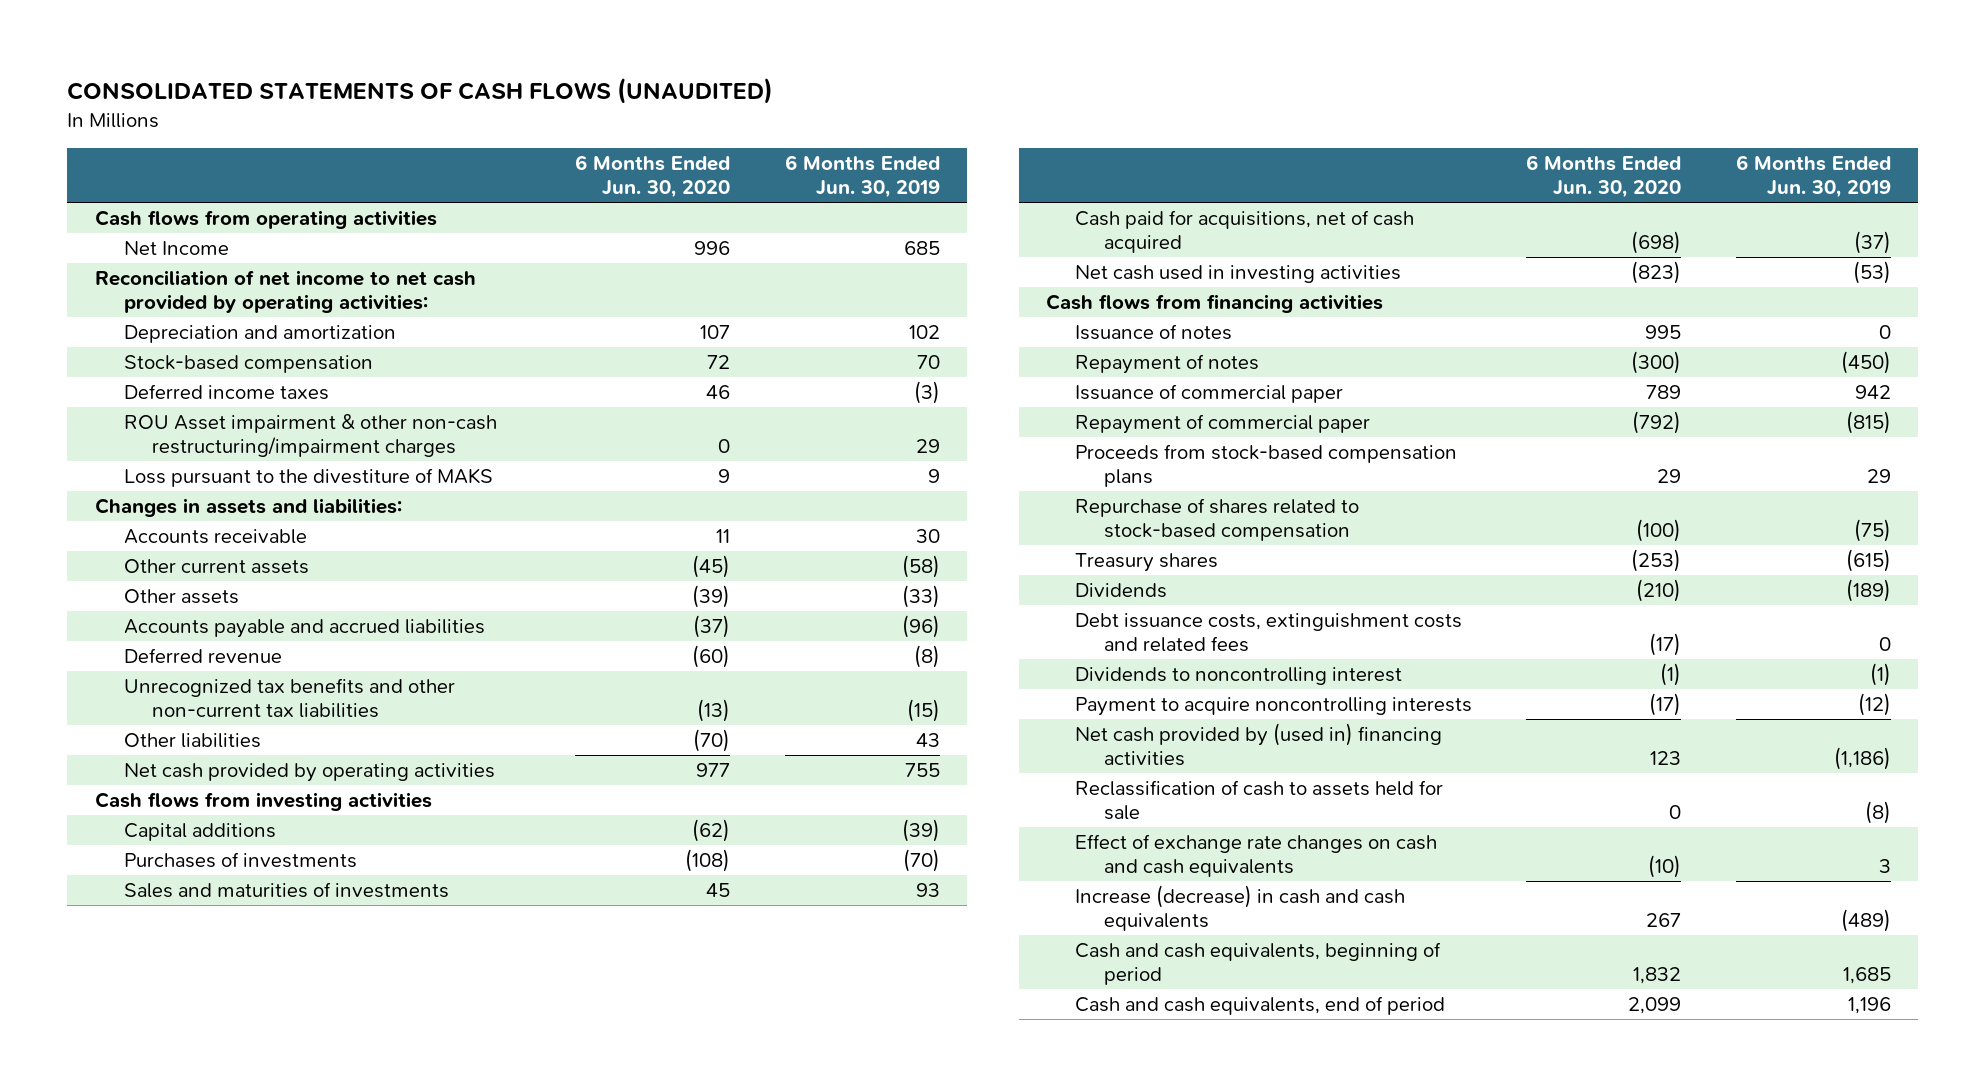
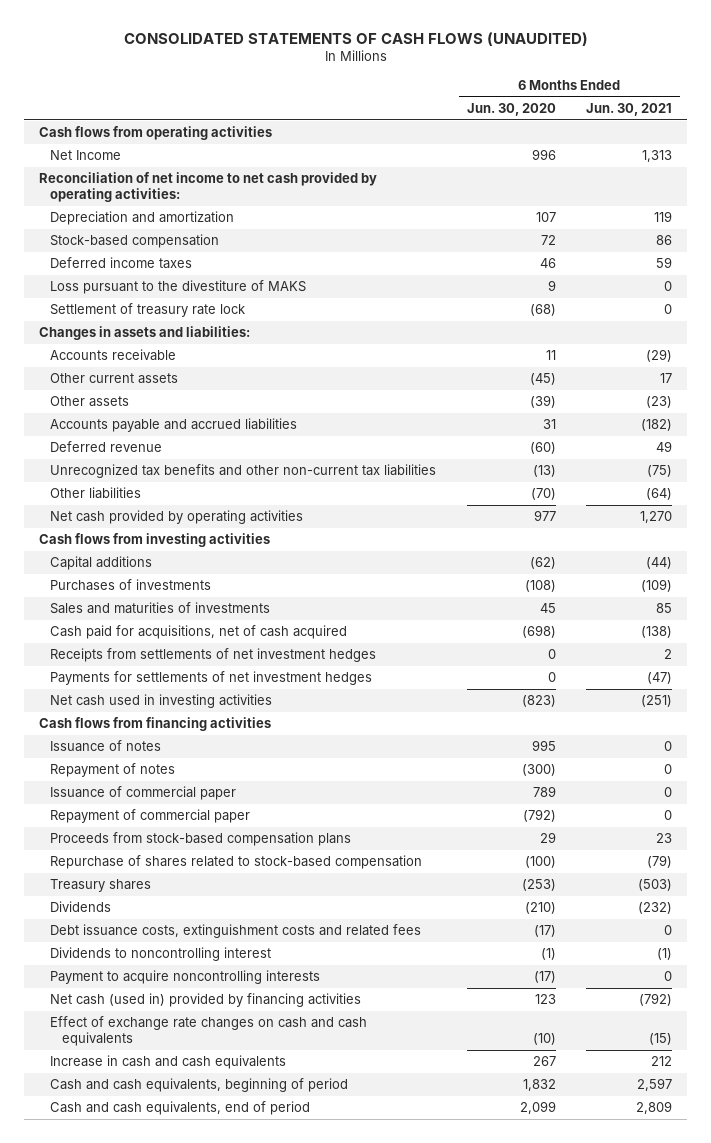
[784,155,940,199] 6 Months Ended Jun. 30, 2019 -> none
none -> [586,103,673,117] Jun. 30, 2021
[123,414,497,458] ROU Asset impairment & other non-cash restructuring/impairment charges -> none
none -> [50,303,246,318] Settlement of treasury rate lock
[693,615,731,639] (37) -> [542,419,556,430] 31
none -> [50,648,377,663] Receipts from settlements of net investment hedges
none -> [50,671,373,686] Payments for settlements of net investment hedges
[1074,780,1443,821] Reclassification of cash to assets held for sale -> none
[1074,723,1442,767] Net cash provided by (used in) financing activities -> [50,993,362,1008] Net cash (used in) provided by financing activities
[1074,885,1405,932] Increase (decrease) in cash and cash equivalents -> [50,1055,287,1070] Increase in cash and cash equivalents

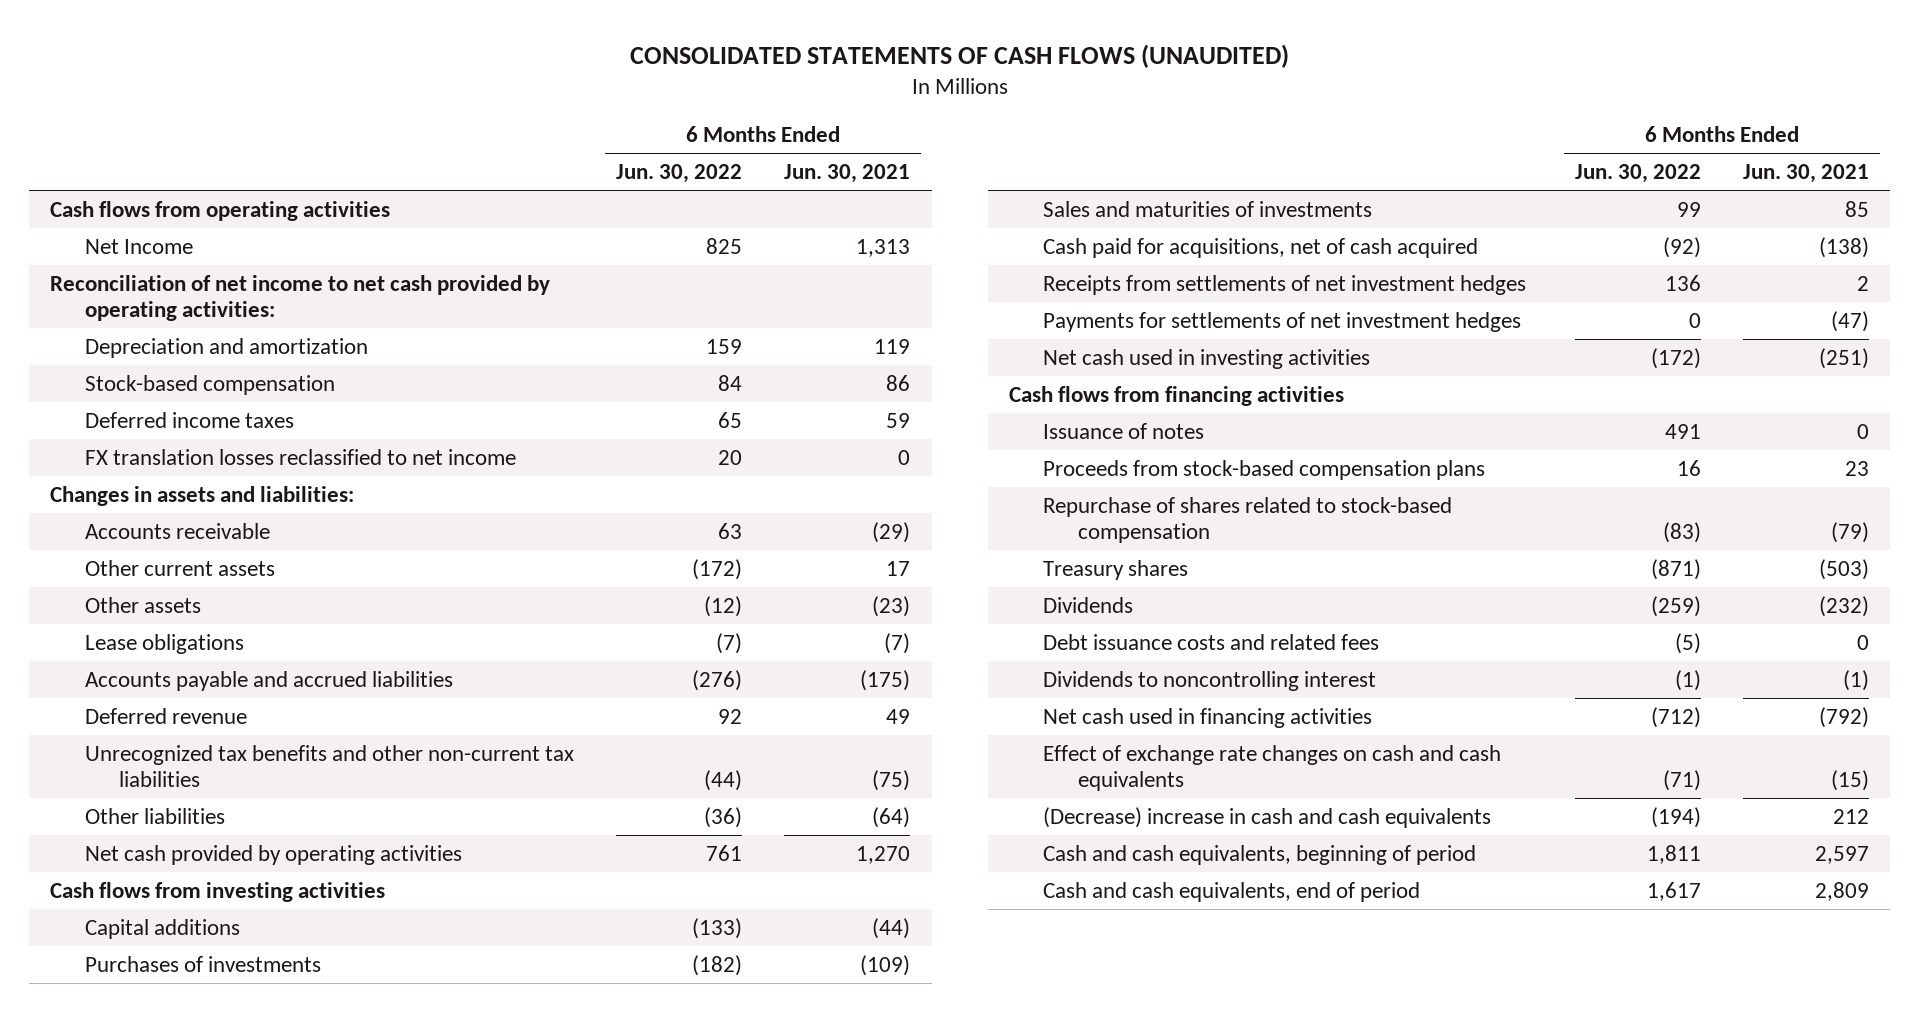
[466,103,556,117] Jun. 30, 2020 -> none
none -> [615,164,742,184] Jun. 30, 2022
[50,303,246,318] Settlement of treasury rate lock -> none
[50,280,307,295] Loss pursuant to the divestiture of MAKS -> [84,448,516,465] FX translation losses reclassified to net income
none -> [84,633,244,654] Lease obligations
[641,419,673,432] (182) -> [860,669,911,691] (175)
[50,763,176,778] Repayment of notes -> none
[50,786,237,801] Issuance of commercial paper -> none
[50,809,251,824] Repayment of commercial paper -> none
[50,924,422,939] Debt issuance costs, extinguishment costs and related fees -> [1043,633,1380,650] Debt issuance costs and related fees
[50,970,321,985] Payment to acquire noncontrolling interests -> none
[50,993,362,1008] Net cash (used in) provided by financing activities -> [1043,707,1373,728] Net cash used in financing activities
[50,1055,287,1070] Increase in cash and cash equivalents -> [1043,806,1492,828] (Decrease) increase in cash and cash equivalents

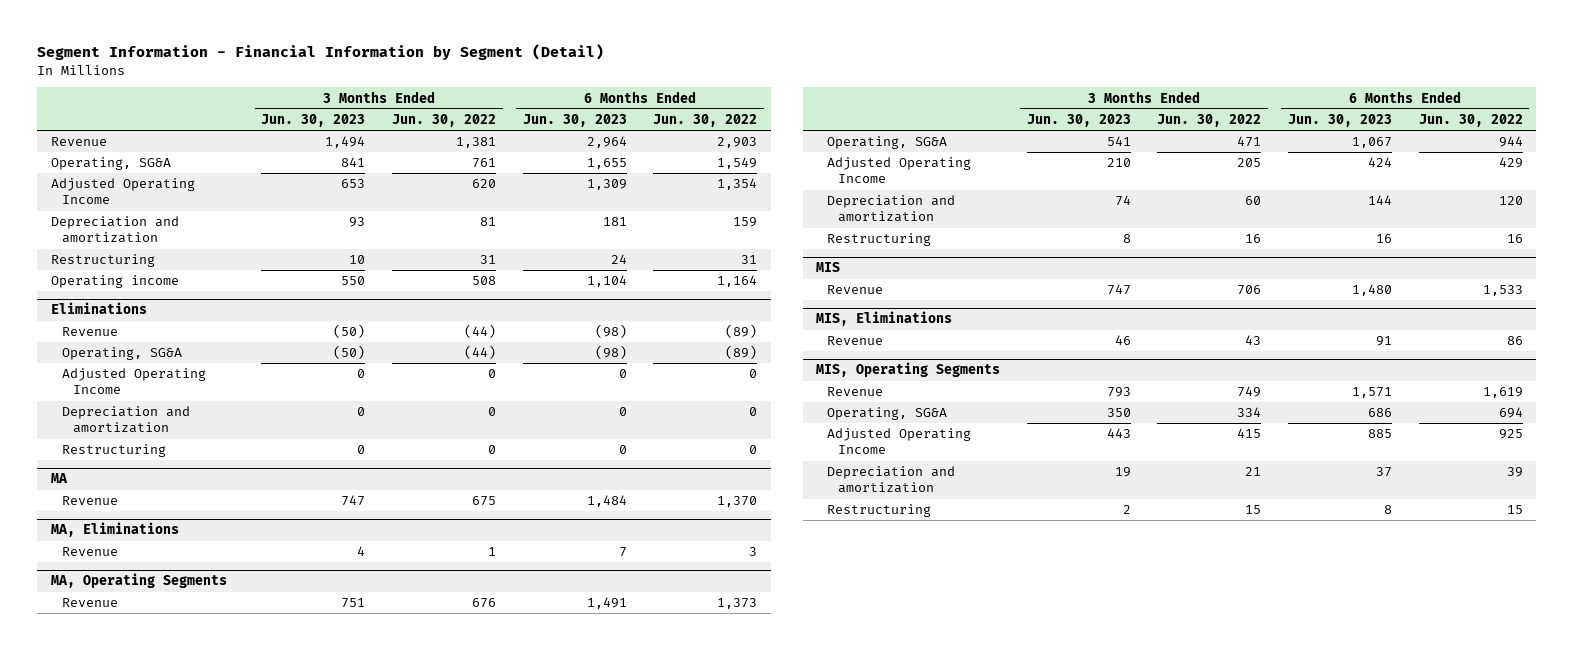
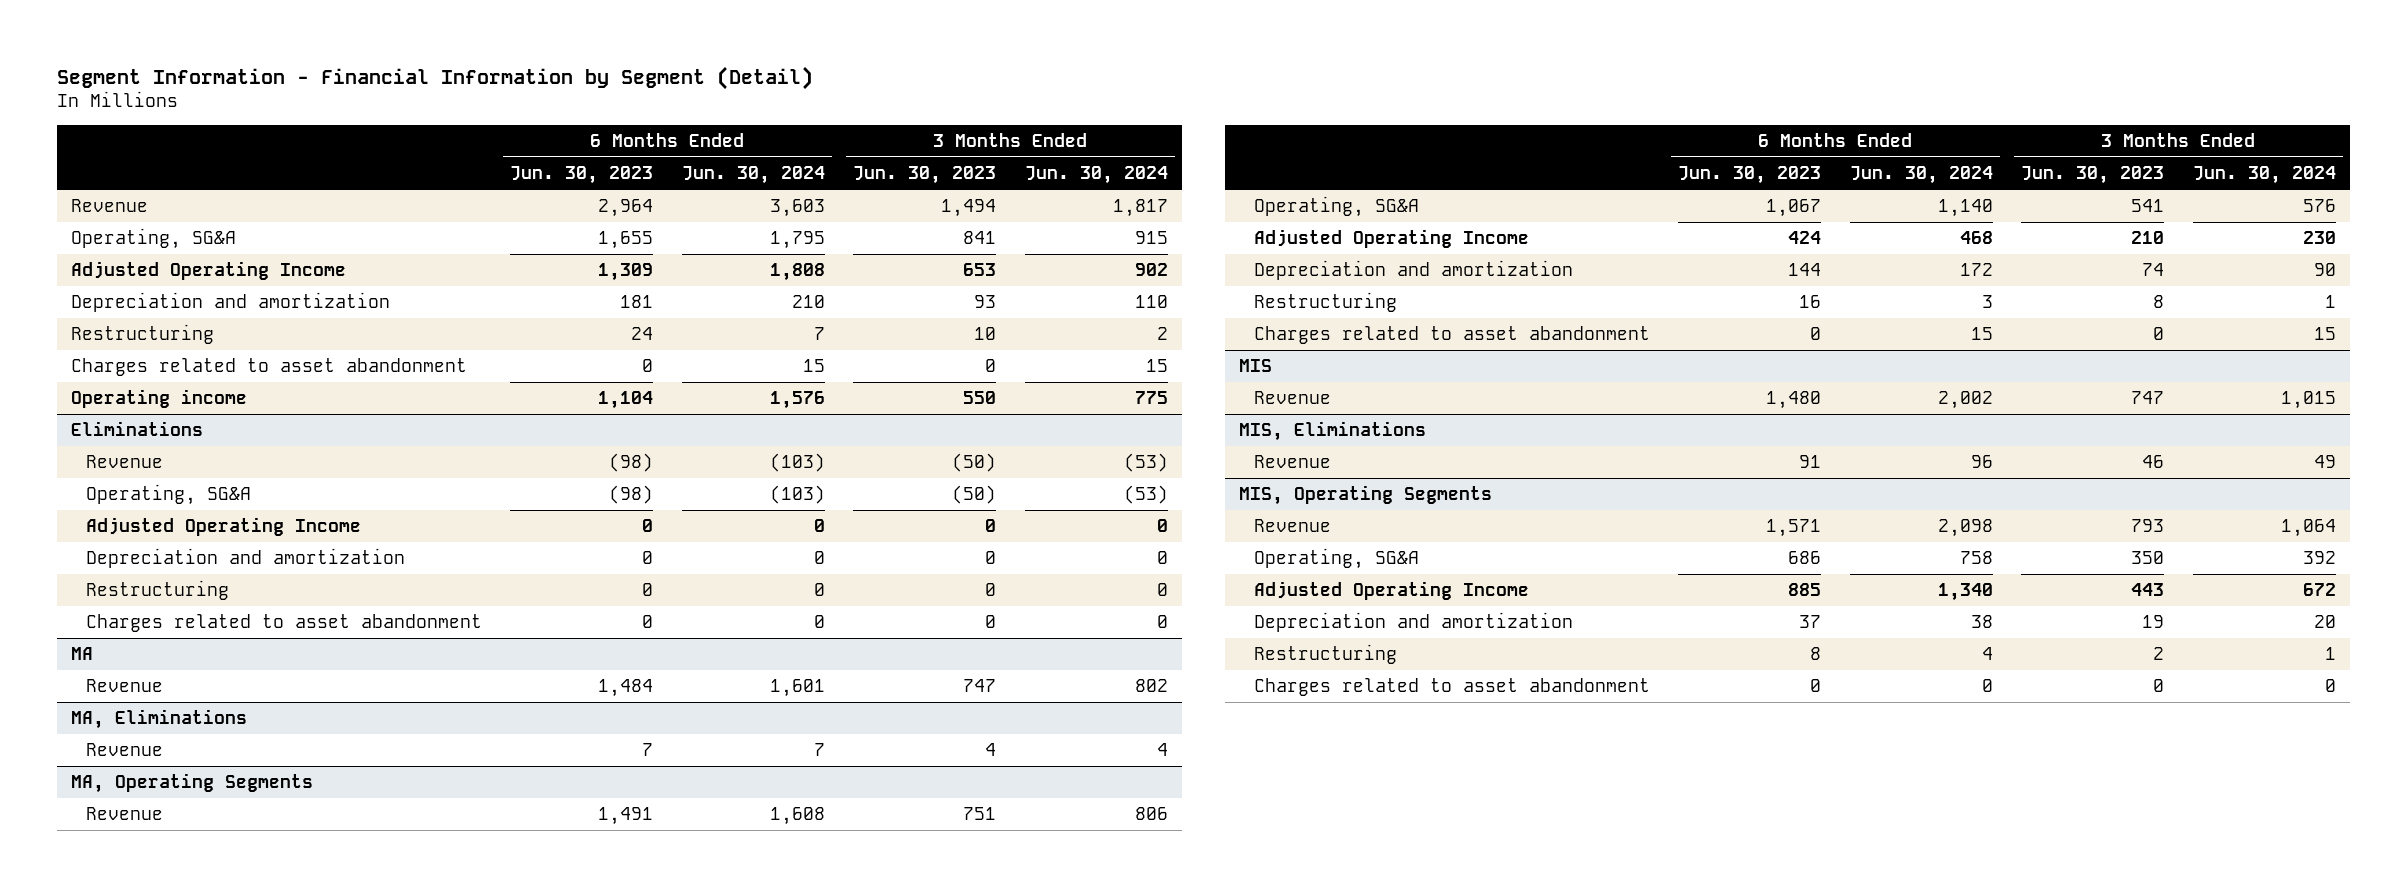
[392,114,497,128] Jun. 30, 2022 -> none
[653,114,758,128] Jun. 30, 2022 -> none
none -> [681,166,825,185] Jun. 30, 2024
none -> [1024,166,1168,185] Jun. 30, 2024
none -> [71,358,468,377] Charges related to asset abandonment
none -> [85,614,482,633] Charges related to asset abandonment
none -> [1253,326,1650,345] Charges related to asset abandonment
none -> [1253,678,1650,697] Charges related to asset abandonment

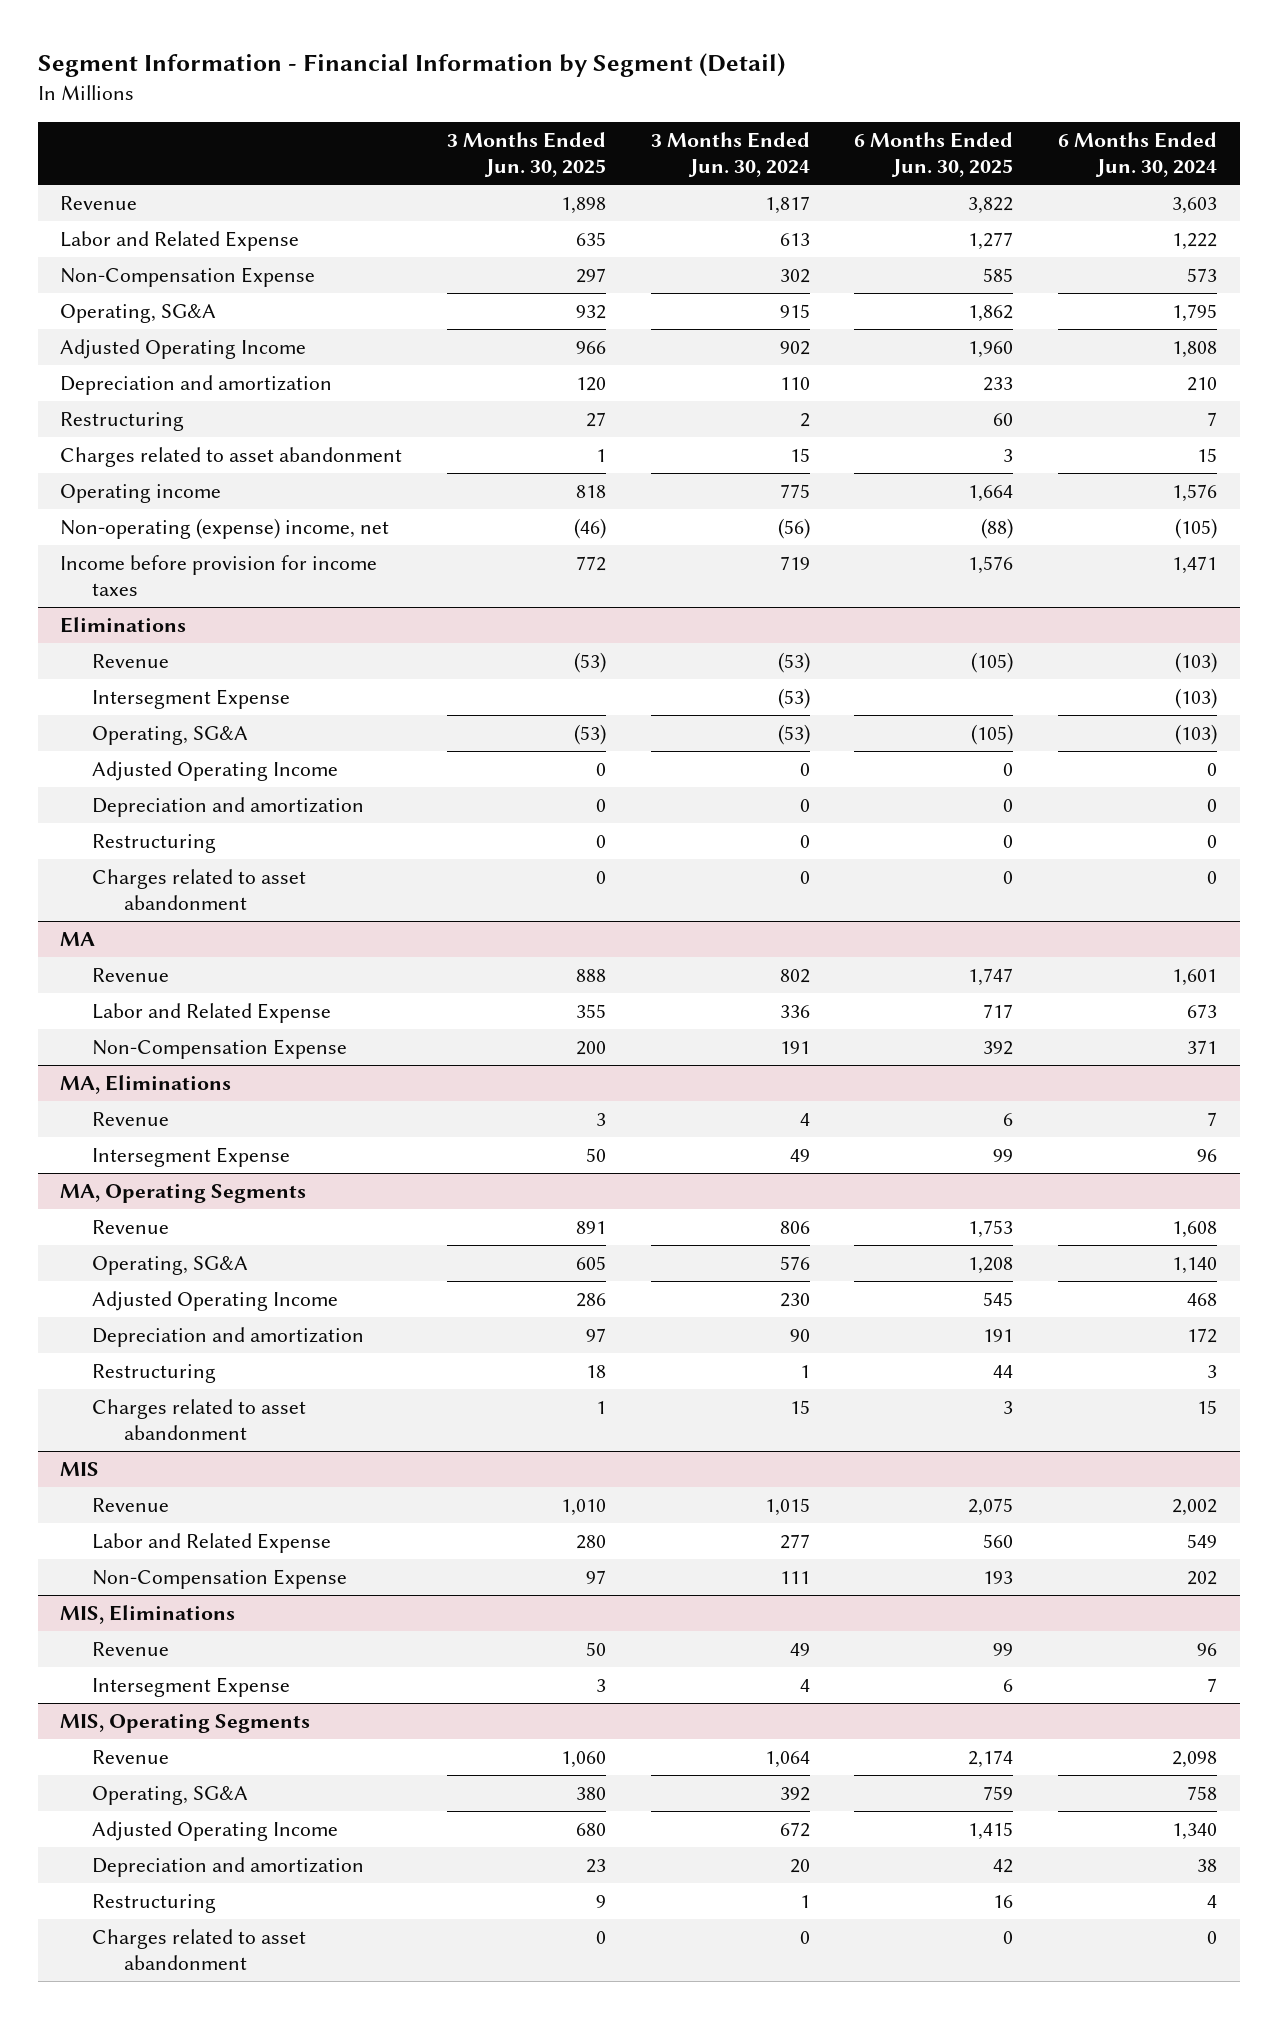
[510,166,654,185] Jun. 30, 2023 -> none
[853,166,997,185] Jun. 30, 2023 -> none
none -> [446,132,606,177] 3 Months Ended Jun. 30, 2025
none -> [854,132,1014,177] 6 Months Ended Jun. 30, 2025
none -> [60,231,300,252] Labor and Related Expense
none -> [60,267,316,288] Non-Compensation Expense
none -> [60,518,390,540] Non-operating (expense) income, net
none -> [60,555,378,597] Income before provision for income taxes
none -> [92,689,291,710] Intersegment Expense
none -> [92,1003,332,1024] Labor and Related Expense
none -> [92,1039,348,1060] Non-Compensation Expense
none -> [92,1147,291,1168] Intersegment Expense
none -> [92,1533,332,1554] Labor and Related Expense
none -> [92,1569,348,1590] Non-Compensation Expense
none -> [92,1677,291,1698] Intersegment Expense

